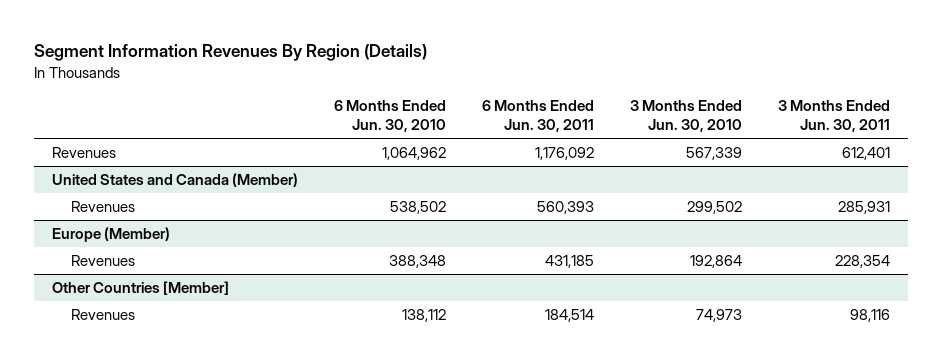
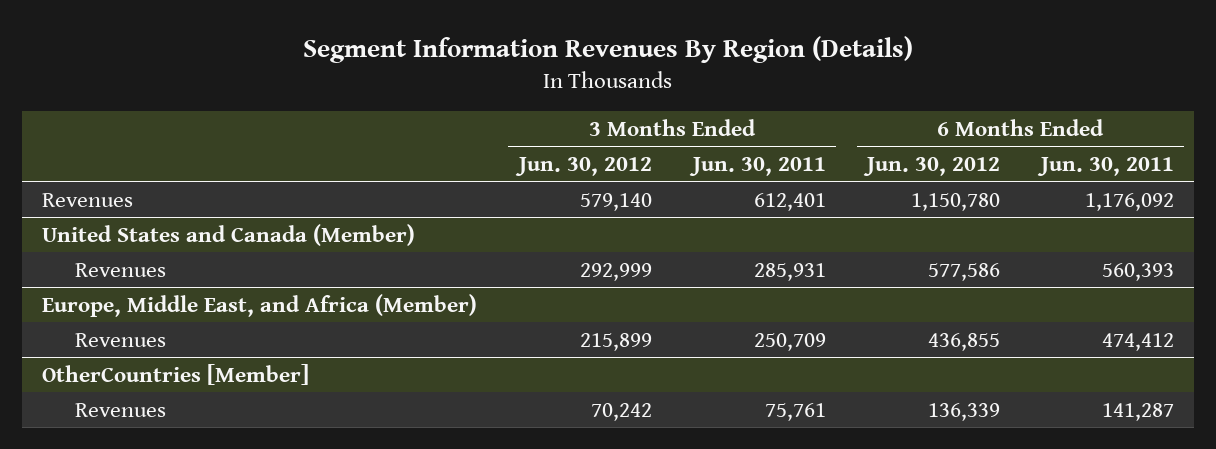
[334,100,447,132] 6 Months Ended Jun. 30, 2010 -> none
[629,100,742,132] 3 Months Ended Jun. 30, 2010 -> none
none -> [514,156,652,176] Jun. 30, 2012
none -> [862,156,1000,176] Jun. 30, 2012
[52,227,171,243] Europe (Member) -> none
[52,281,230,296] Other Countries [Member] -> none
none -> [42,293,478,317] Europe, Middle East, and Africa (Member)
[544,255,594,269] 431,185 -> [1101,332,1174,351] 474,412
[834,255,890,269] 228,354 -> [753,332,826,351] 250,709
none -> [42,363,310,385] OtherCountries [Member]
[544,309,594,323] 184,514 -> [1101,402,1174,421] 141,287
[849,309,890,323] 98,116 -> [764,402,826,421] 75,761

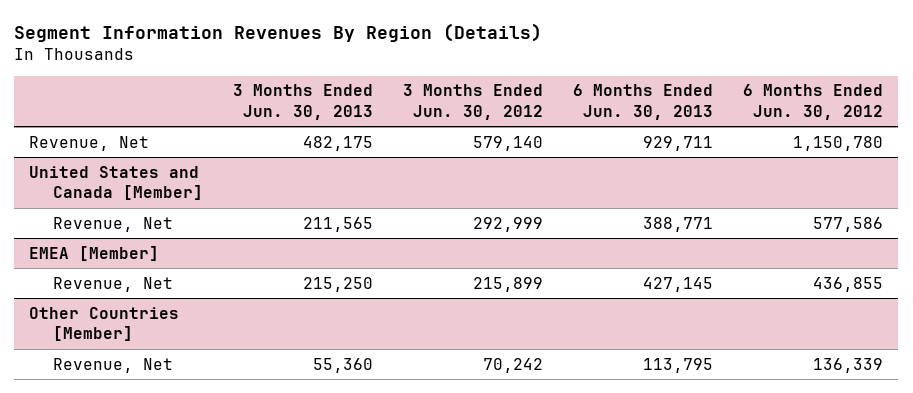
[688,156,826,176] Jun. 30, 2011 -> none
[1036,156,1174,176] Jun. 30, 2011 -> none
none -> [233,84,374,120] 3 Months Ended Jun. 30, 2013
none -> [573,84,714,120] 6 Months Ended Jun. 30, 2013
[42,293,478,317] Europe, Middle East, and Africa (Member) -> none
[42,363,310,385] OtherCountries [Member] -> none
[42,192,134,207] Revenues -> [29,135,150,151] Revenue, Net
[42,223,416,246] United States and Canada (Member) -> [29,165,204,201] United States and Canada [Member]
[75,262,167,277] Revenues -> [53,216,174,232] Revenue, Net
none -> [29,245,160,261] EMEA [Member]
[75,332,167,347] Revenues -> [53,276,174,292] Revenue, Net
none -> [29,306,180,342] Other Countries [Member]
[75,402,167,417] Revenues -> [53,357,174,373] Revenue, Net

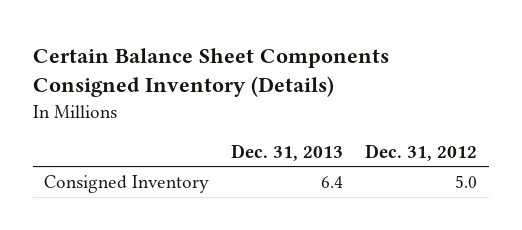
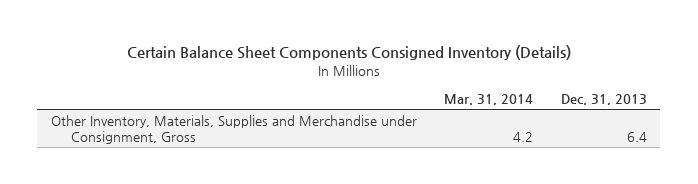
[365,143,478,161] Dec. 31, 2012 -> none
none -> [444,94,534,106] Mar. 31, 2014
[44,175,210,194] Consigned Inventory -> [50,115,417,145] Other Inventory, Materials, Supplies and Merchandise under Consignment, Gross

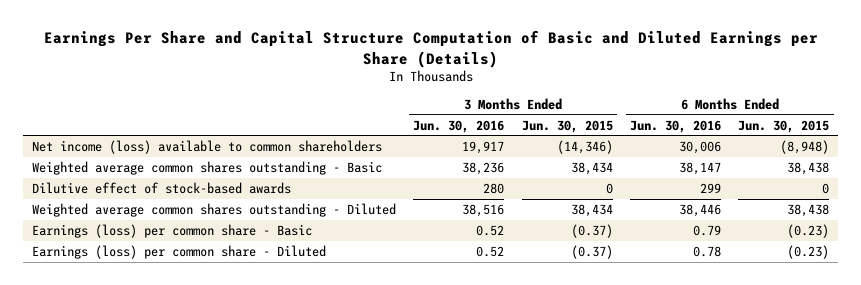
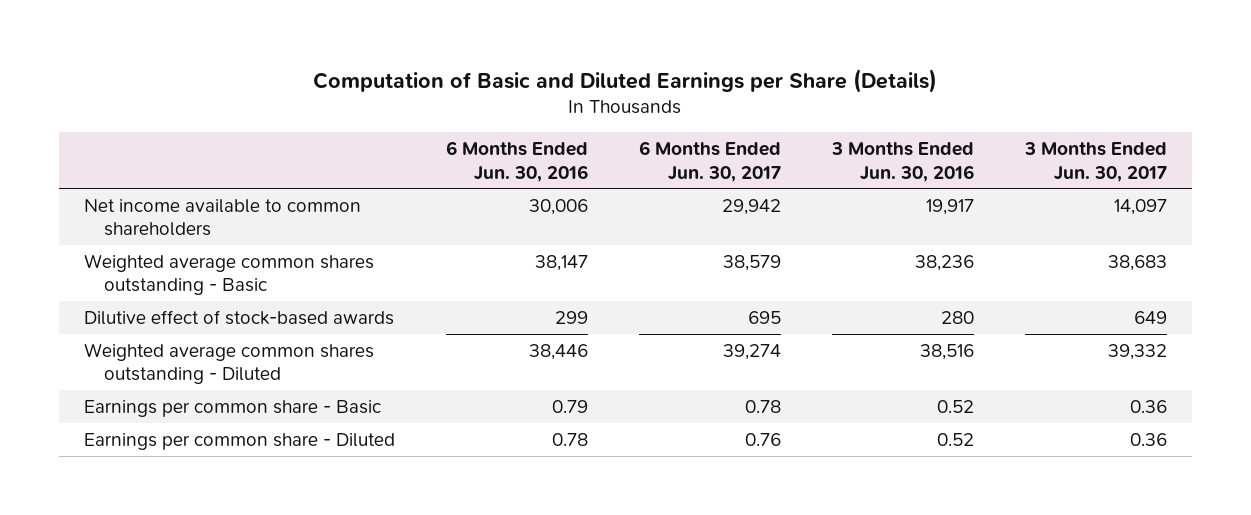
[43,30,818,68] Earnings Per Share and Capital Structure Computation of Basic and Diluted Earnings per Share (Details) -> [313,68,938,93] Computation of Basic and Diluted Earnings per Share (Details)
[521,119,613,133] Jun. 30, 2015 -> none
[738,119,830,133] Jun. 30, 2015 -> none
none -> [638,140,781,182] 6 Months Ended Jun. 30, 2017
none -> [1023,141,1167,182] 3 Months Ended Jun. 30, 2017
[31,139,382,154] Net income (loss) available to common shareholders -> [84,198,362,237] Net income available to common shareholders
[31,223,312,238] Earnings (loss) per common share - Basic -> [84,399,382,417] Earnings per common share - Basic
[31,244,326,259] Earnings (loss) per common share - Diluted -> [84,432,396,450] Earnings per common share - Diluted

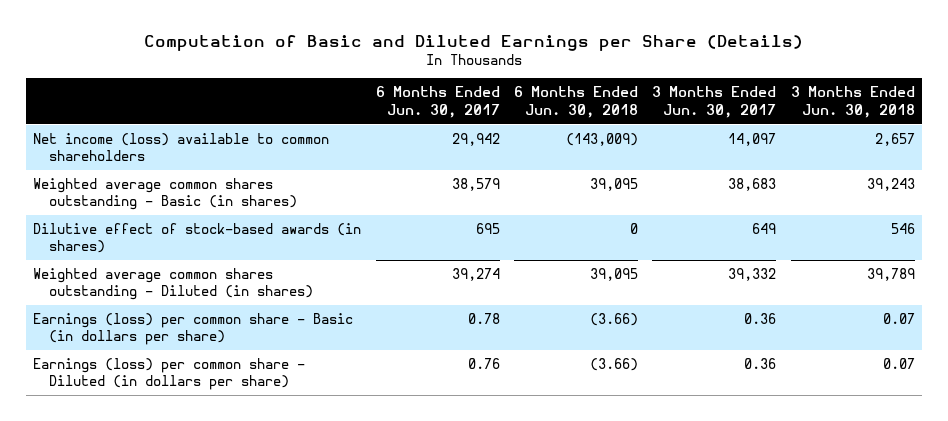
[446,140,589,182] 6 Months Ended Jun. 30, 2016 -> none
[830,141,974,182] 3 Months Ended Jun. 30, 2016 -> none
none -> [514,86,639,118] 6 Months Ended Jun. 30, 2018
none -> [790,86,915,118] 3 Months Ended Jun. 30, 2018
[84,198,362,237] Net income available to common shareholders -> [33,133,330,162] Net income (loss) available to common shareholders
[84,253,375,296] Weighted average common shares outstanding - Basic -> [33,178,298,211] Weighted average common shares outstanding - Basic (in shares)
[84,309,395,325] Dilutive effect of stock-based awards -> [33,223,362,254] Dilutive effect of stock-based awards (in shares)
[84,342,375,385] Weighted average common shares outstanding - Diluted -> [33,268,314,301] Weighted average common shares outstanding - Diluted (in shares)
[84,399,382,417] Earnings per common share - Basic -> [33,313,354,346] Earnings (loss) per common share - Basic (in dollars per share)
[84,432,396,450] Earnings per common share - Diluted -> [33,358,306,391] Earnings (loss) per common share - Diluted (in dollars per share)

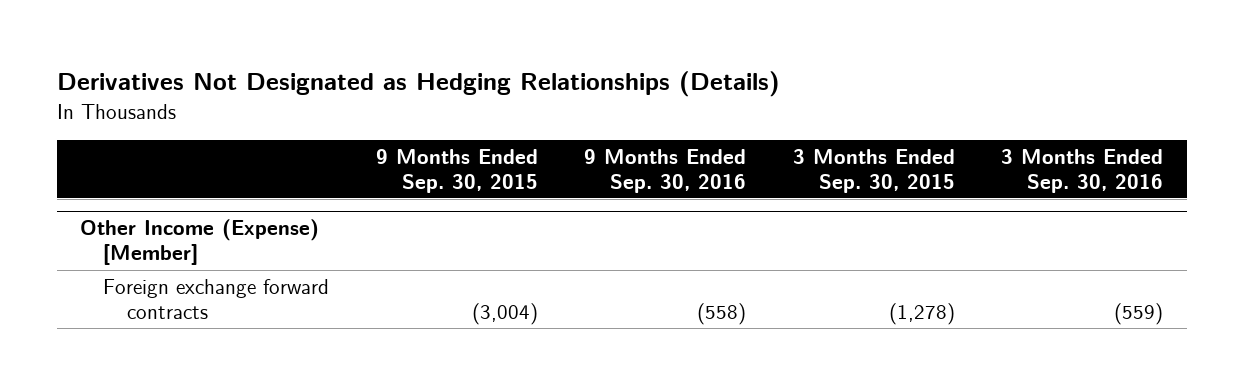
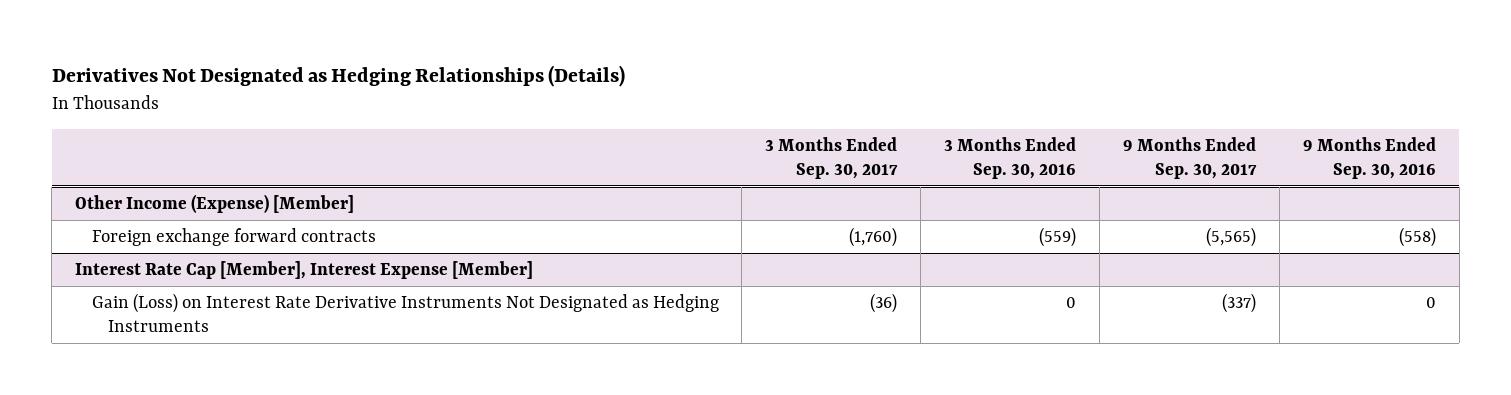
[375,148,538,193] 9 Months Ended Sep. 30, 2015 -> none
[792,148,955,193] 3 Months Ended Sep. 30, 2015 -> none
none -> [765,137,899,179] 3 Months Ended Sep. 30, 2017
none -> [1123,137,1258,179] 9 Months Ended Sep. 30, 2017
none -> [74,261,533,280] Interest Rate Cap [Member], Interest Expense [Member]
none -> [91,293,719,332] Gain (Loss) on Interest Rate Derivative Instruments Not Designated as Hedging Instruments

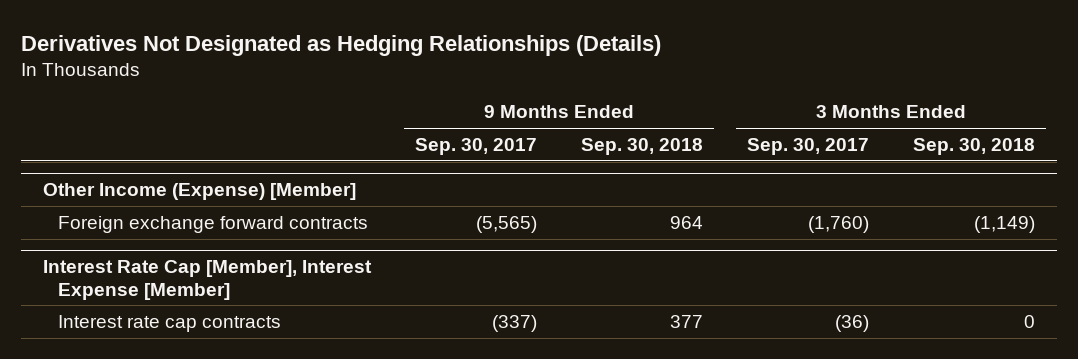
[944,137,1077,179] 3 Months Ended Sep. 30, 2016 -> none
[1302,137,1436,179] 9 Months Ended Sep. 30, 2016 -> none
none -> [581,137,704,155] Sep. 30, 2018
none -> [913,137,1036,155] Sep. 30, 2018
[91,293,719,332] Gain (Loss) on Interest Rate Derivative Instruments Not Designated as Hedging Instruments -> [57,314,281,332] Interest rate cap contracts

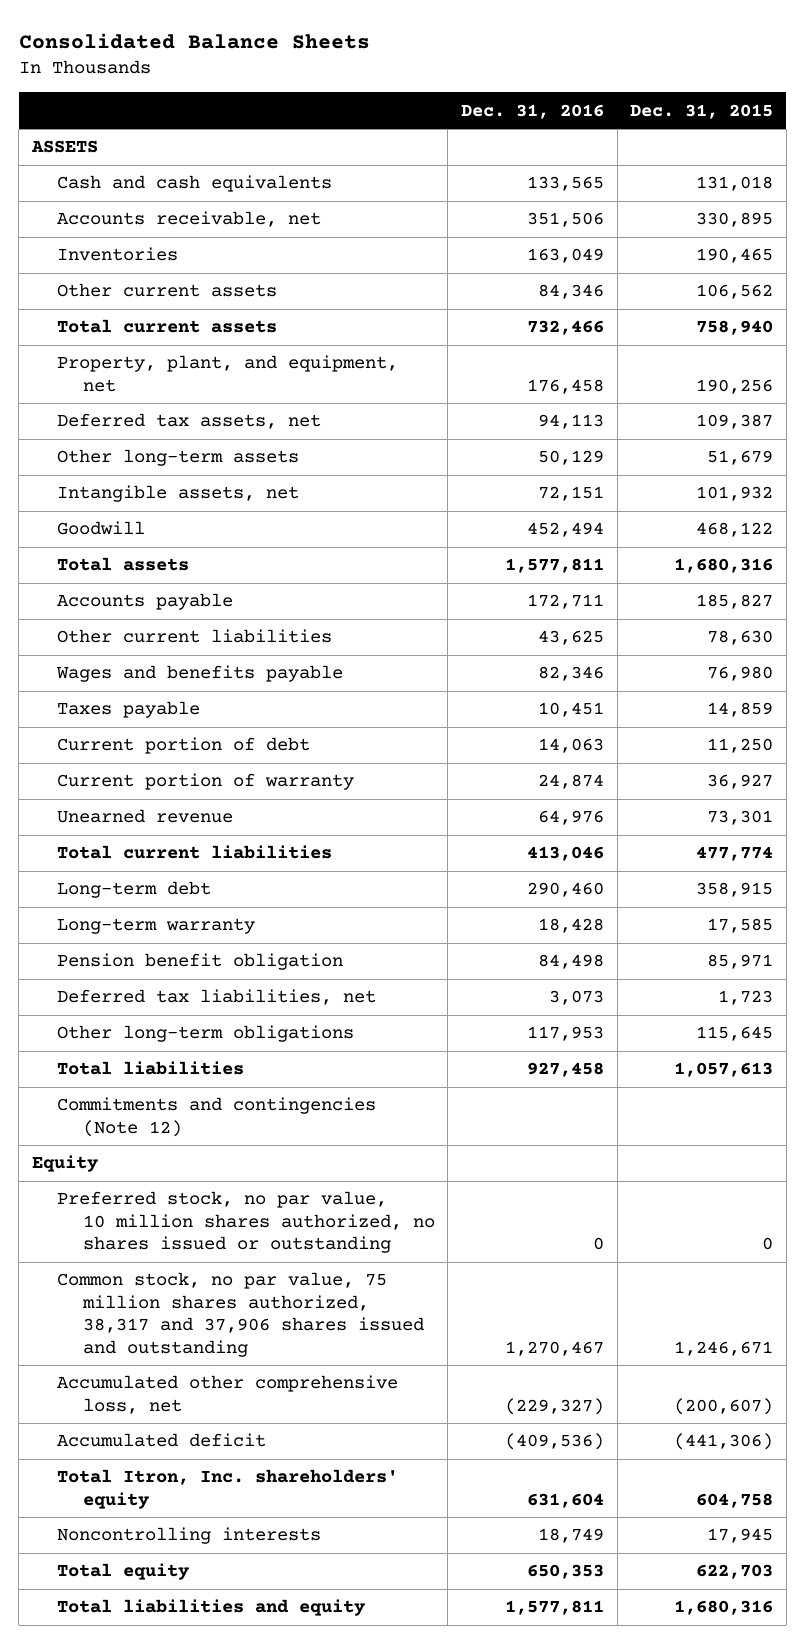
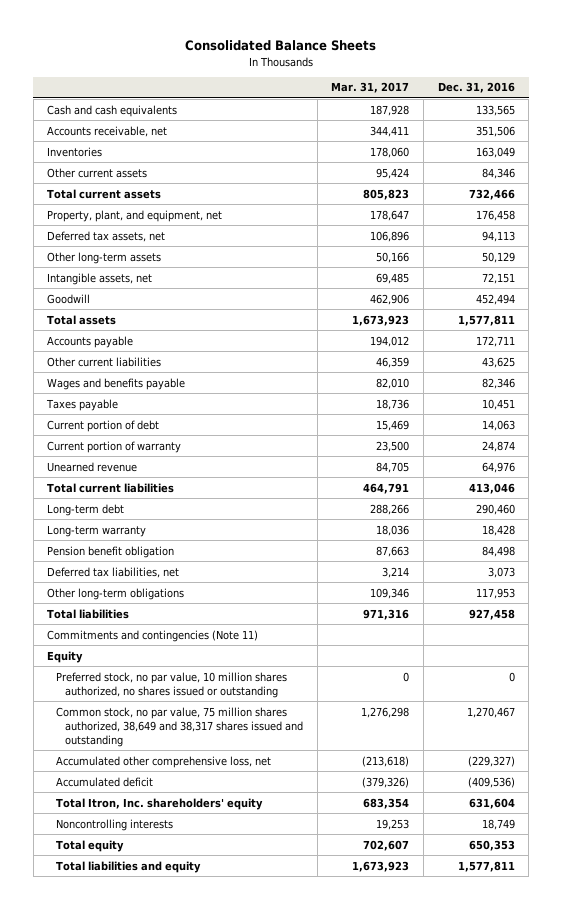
[630,103,774,119] Dec. 31, 2015 -> none
none -> [331,82,410,94] Mar. 31, 2017
[30,140,98,154] ASSETS -> none
[57,1097,377,1137] Commitments and contingencies (Note 12) -> [47,629,259,642] Commitments and contingencies (Note 11)
[57,1272,424,1357] Common stock, no par value, 75 million shares authorized, 38,317 and 37,906 shares issued and outstanding -> [56,706,304,747] Common stock, no par value, 75 million shares authorized, 38,649 and 38,317 shares issued and outstanding

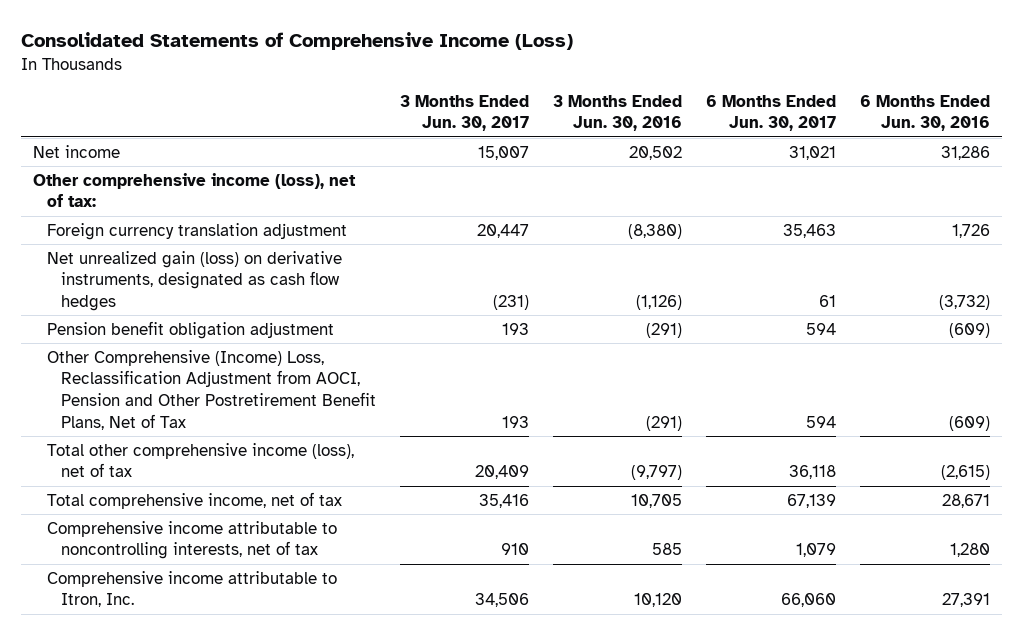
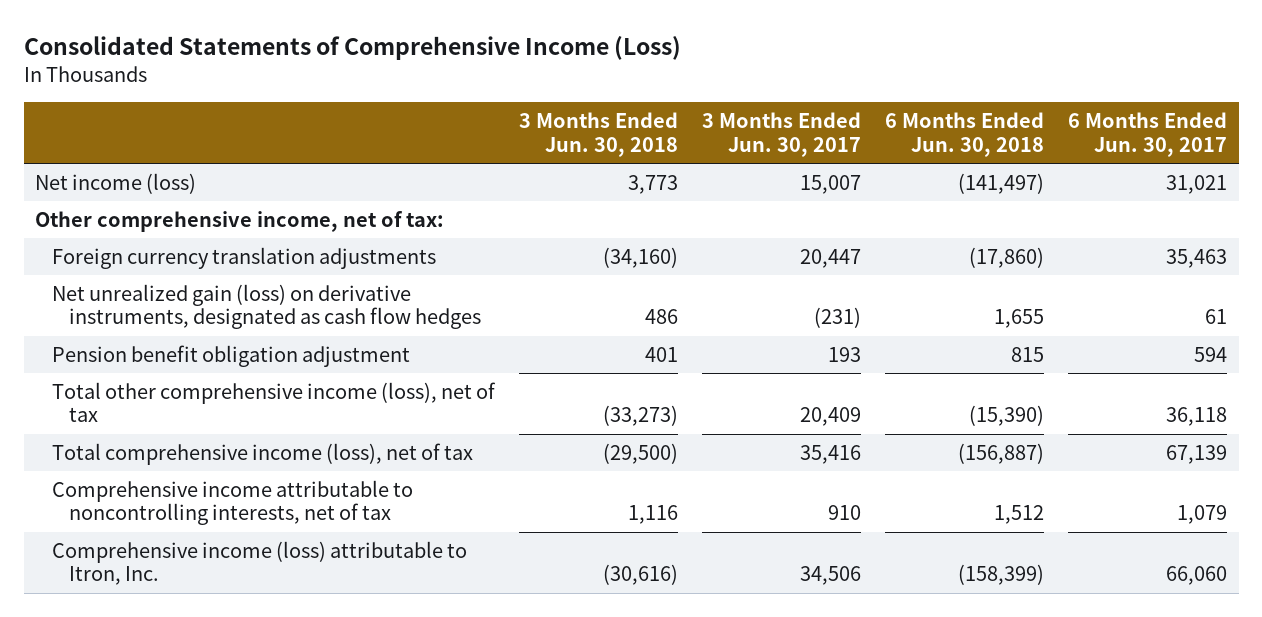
[553,94,683,132] 3 Months Ended Jun. 30, 2016 -> none
[859,94,990,132] 6 Months Ended Jun. 30, 2016 -> none
none -> [519,112,679,157] 3 Months Ended Jun. 30, 2018
none -> [884,112,1044,157] 6 Months Ended Jun. 30, 2018
[32,144,120,158] Net income -> [35,173,197,195] Net income (loss)
[32,172,356,208] Other comprehensive income (loss), net of tax: -> [35,211,445,233] Other comprehensive income, net of tax:
[47,222,348,240] Foreign currency translation adjustment -> [52,247,437,270] Foreign currency translation adjustments
[47,349,377,430] Other Comprehensive (Income) Loss, Reclassification Adjustment from AOCI, Pension and Other Postretirement Benefit Plans, Net of Tax -> none
[47,491,343,509] Total comprehensive income, net of tax -> [52,443,474,466] Total comprehensive income (loss), net of tax
[47,570,338,608] Comprehensive income attributable to Itron, Inc. -> [52,541,468,586] Comprehensive income (loss) attributable to Itron, Inc.

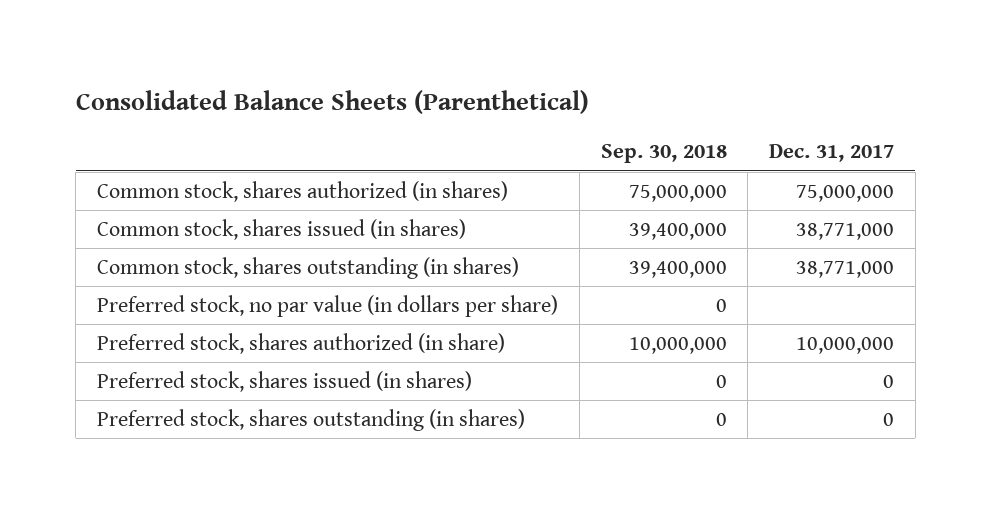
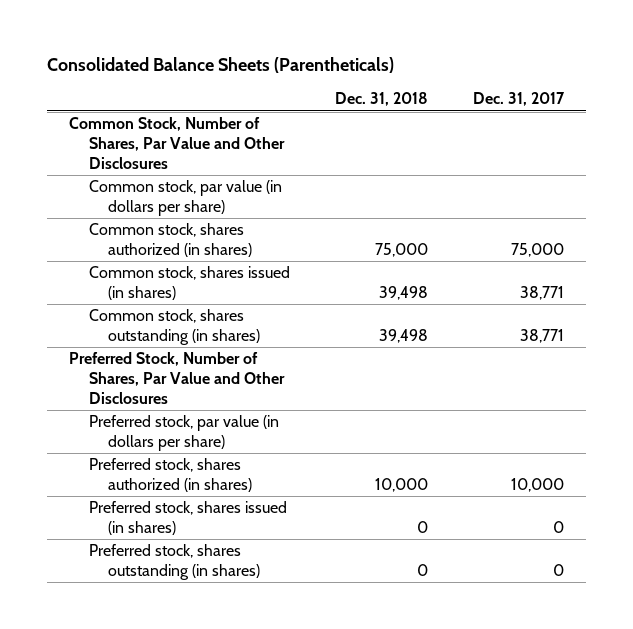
[75,90,589,115] Consolidated Balance Sheets (Parenthetical) -> [46,57,394,74] Consolidated Balance Sheets (Parentheticals)
[600,144,727,164] Sep. 30, 2018 -> none
none -> [334,92,428,107] Dec. 31, 2018
none -> [69,117,285,169] Common Stock, Number of Shares, Par Value and Other Disclosures
none -> [88,180,282,216] Common stock, par value (in dollars per share)
[796,184,895,202] 75,000,000 -> [510,242,564,257] 75,000
[796,222,895,240] 38,771,000 -> [519,285,564,300] 38,771
[796,260,895,278] 38,771,000 -> [519,328,564,343] 38,771
none -> [69,352,285,404] Preferred Stock, Number of Shares, Par Value and Other Disclosures
[97,294,559,317] Preferred stock, no par value (in dollars per share) -> [88,415,279,451] Preferred stock, par value (in dollars per share)
[97,332,506,354] Preferred stock, shares authorized (in share) -> [88,458,253,492] Preferred stock, shares authorized (in shares)
[796,336,895,354] 10,000,000 -> [510,477,564,492] 10,000

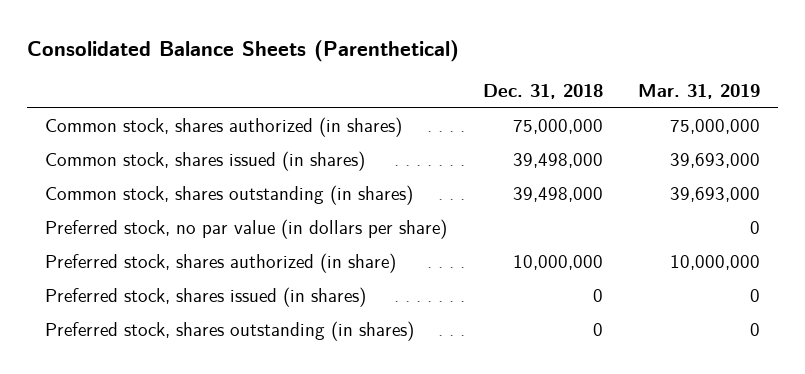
[46,57,394,74] Consolidated Balance Sheets (Parentheticals) -> [27,39,460,62] Consolidated Balance Sheets (Parenthetical)
[472,92,565,107] Dec. 31, 2017 -> none
none -> [638,84,761,100] Mar. 31, 2019
[69,117,285,169] Common Stock, Number of Shares, Par Value and Other Disclosures -> none
[88,180,282,216] Common stock, par value (in dollars per share) -> none
[69,352,285,404] Preferred Stock, Number of Shares, Par Value and Other Disclosures -> none
[374,242,428,257] 75,000 -> [512,119,603,135] 75,000,000
[378,285,428,300] 39,498 -> [512,153,603,169] 39,498,000
[378,328,428,343] 39,498 -> [512,187,603,203] 39,498,000
[88,415,279,451] Preferred stock, par value (in dollars per share) -> [45,219,448,240] Preferred stock, no par value (in dollars per share)
[88,458,253,492] Preferred stock, shares authorized (in shares) -> [45,253,397,274] Preferred stock, shares authorized (in share)
[374,477,428,492] 10,000 -> [512,255,603,271] 10,000,000

